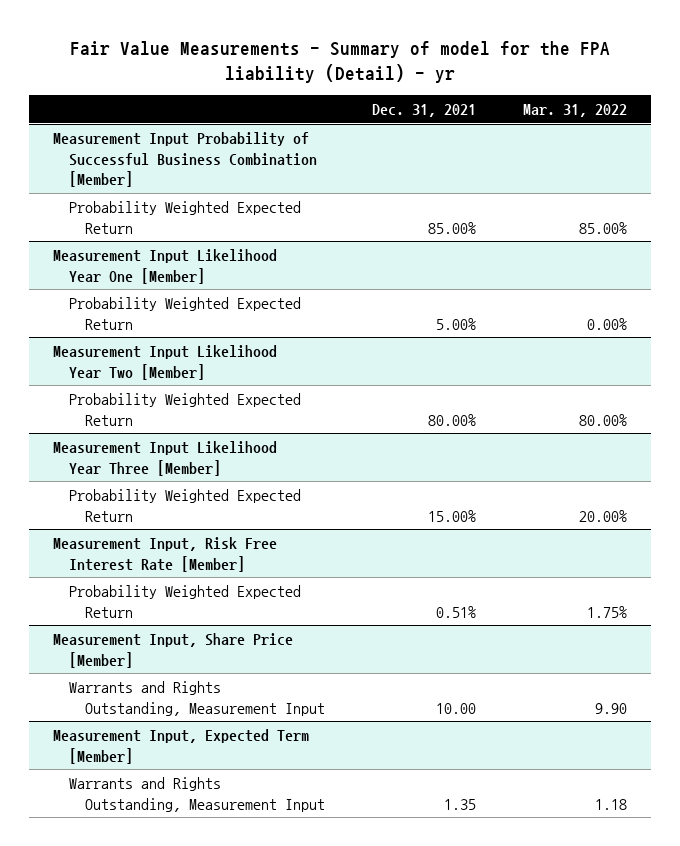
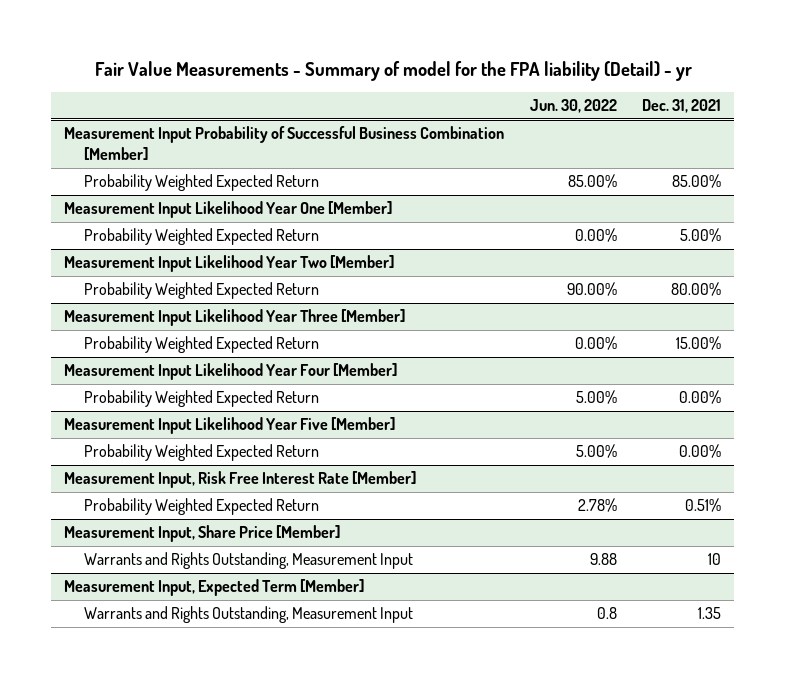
[523,103,628,117] Mar. 31, 2022 -> none
none -> [529,99,617,114] Jun. 30, 2022
none -> [63,363,397,381] Measurement Input Likelihood Year Four [Member]
none -> [83,390,319,408] Probability Weighted Expected Return
none -> [63,417,395,435] Measurement Input Likelihood Year Five [Member]
none -> [83,444,319,462] Probability Weighted Expected Return
[436,702,477,714] 10.00 -> [708,553,722,566] 10

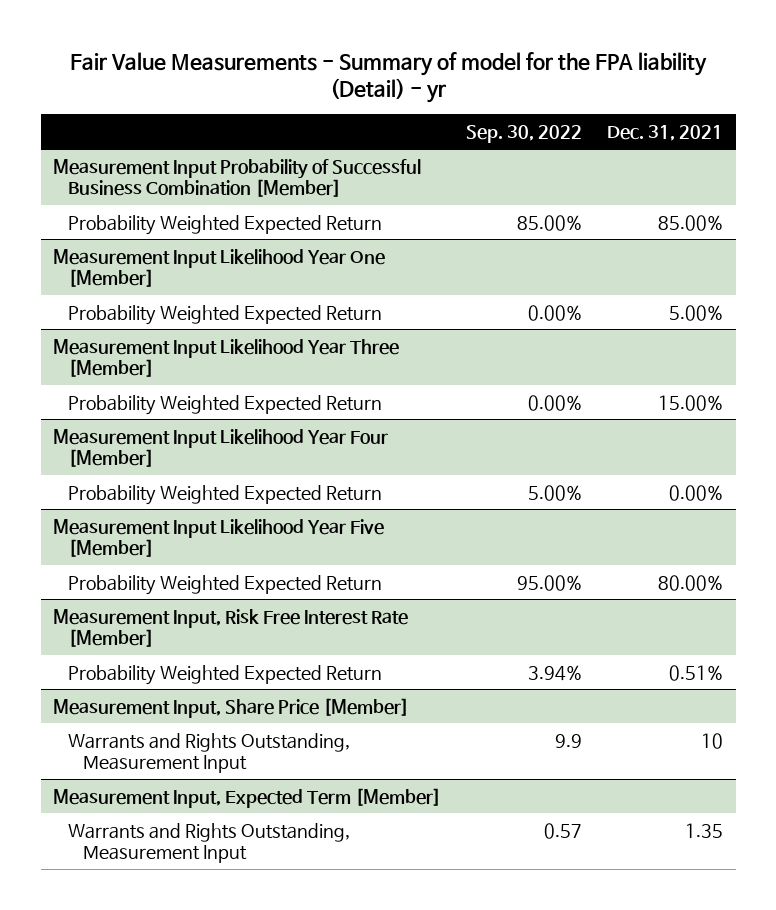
[529,99,617,114] Jun. 30, 2022 -> none
none -> [466,124,583,143] Sep. 30, 2022
[63,255,394,273] Measurement Input Likelihood Year Two [Member] -> none
[83,282,319,300] Probability Weighted Expected Return -> none
[679,444,722,459] 0.00% -> [658,574,724,591] 80.00%

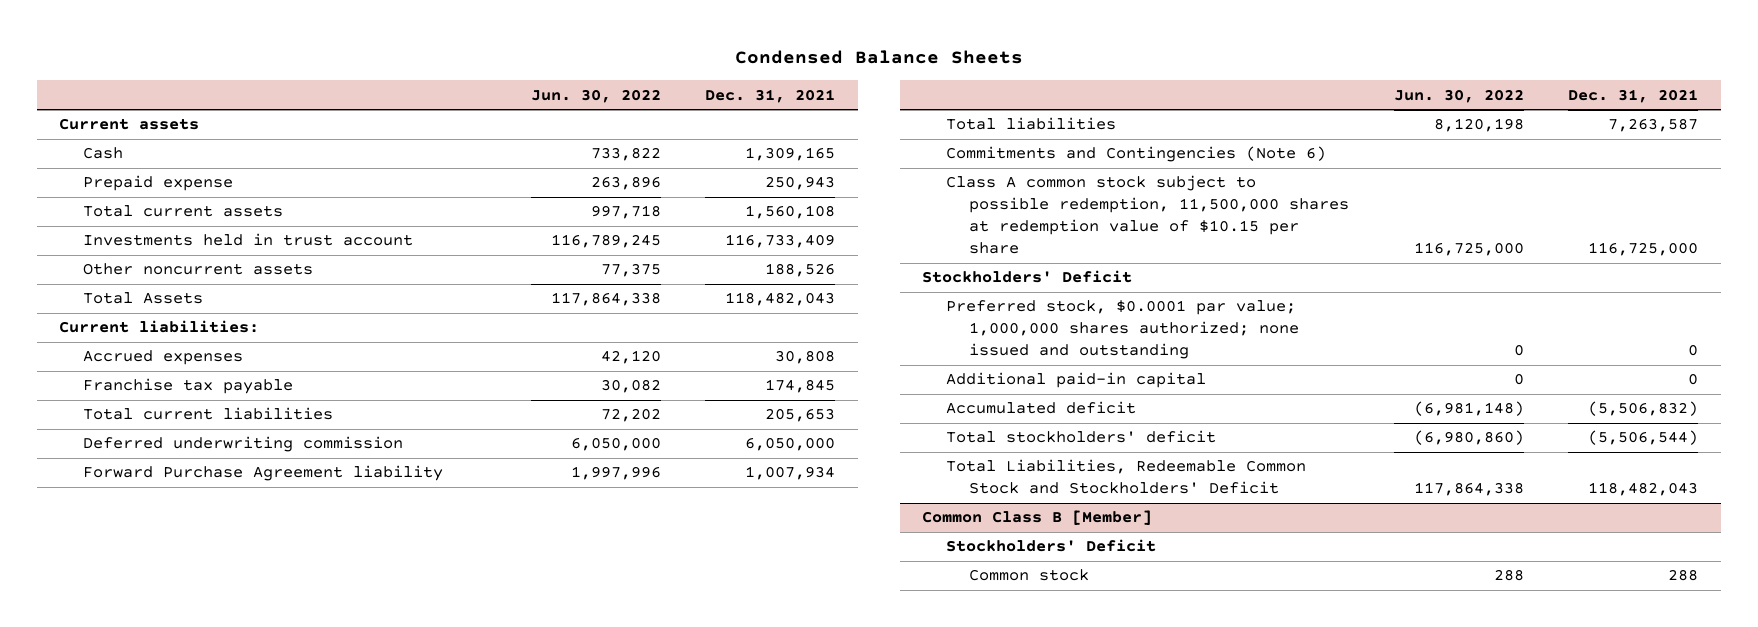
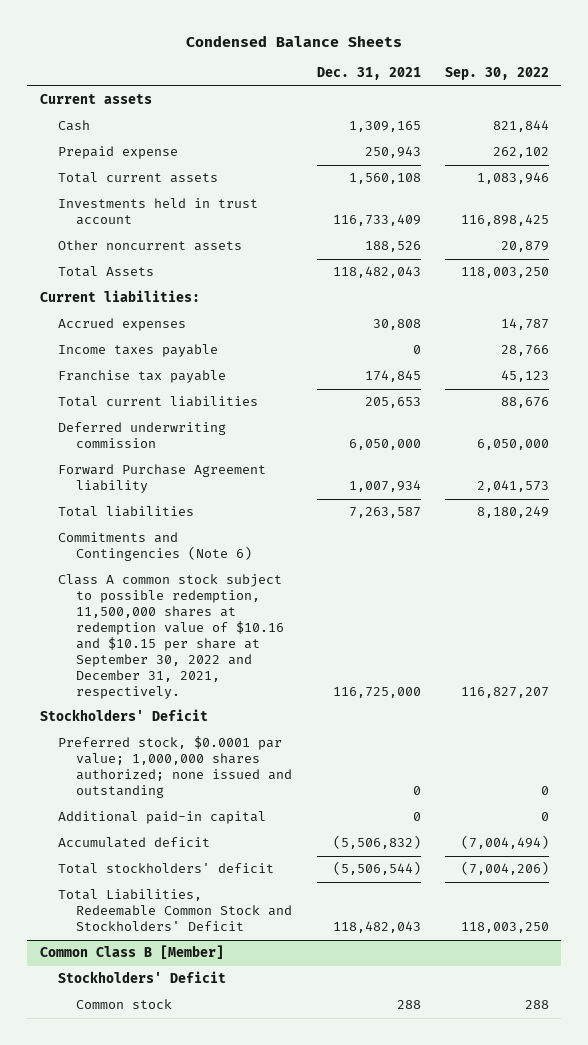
[530,88,661,103] Jun. 30, 2022 -> none
none -> [444,67,549,81] Sep. 30, 2022
none -> [57,344,218,358] Income taxes payable
[945,175,1350,255] Class A common stock subject to possible redemption, 11,500,000 shares at redemption value of $10.15 per share -> [57,574,285,699] Class A common stock subject to possible redemption, 11,500,000 shares at redemption value of $10.16 and $10.15 per share at September 30, 2022 and December 31, 2021, respectively.

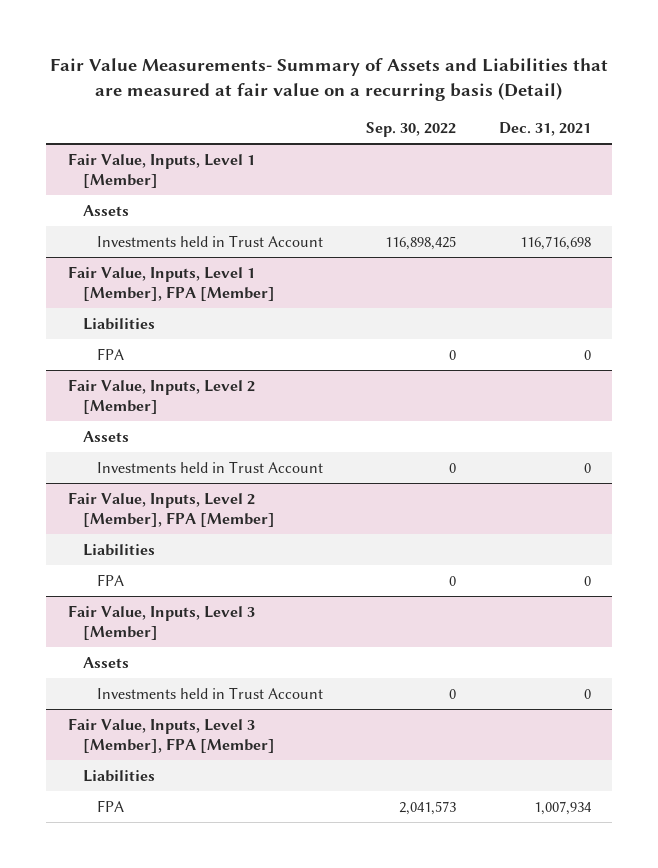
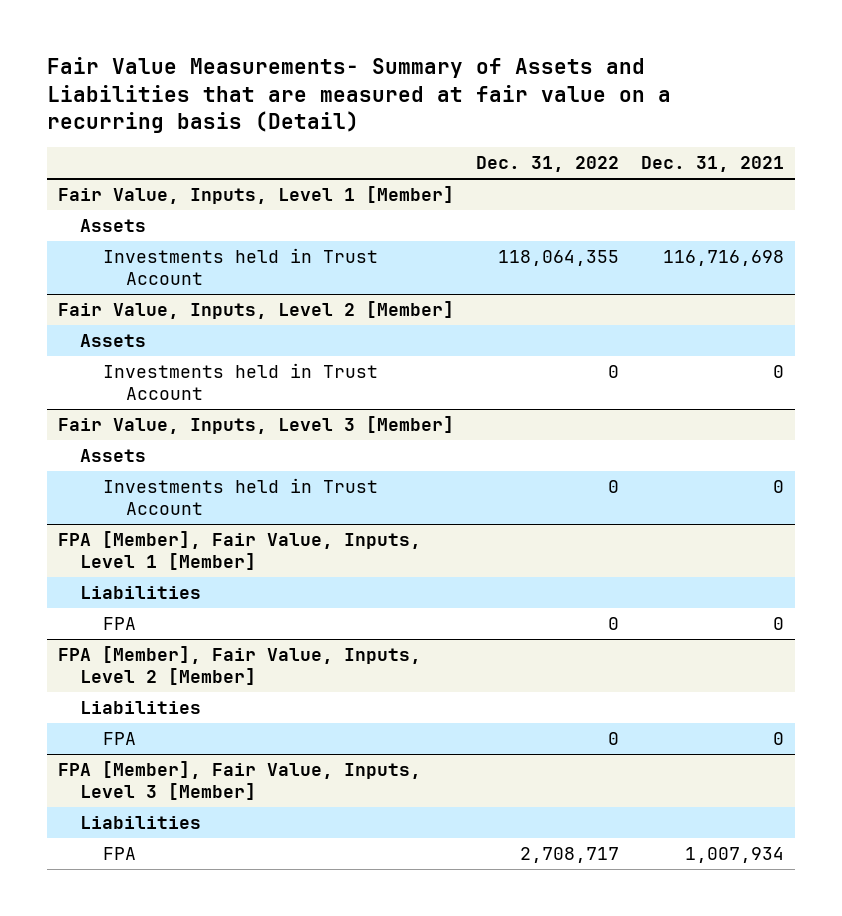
[366,122,457,138] Sep. 30, 2022 -> none
none -> [475,156,619,173] Dec. 31, 2022
[67,265,275,301] Fair Value, Inputs, Level 1 [Member], FPA [Member] -> none
[82,317,155,330] Liabilities -> none
[97,347,125,360] FPA -> none
[67,491,275,527] Fair Value, Inputs, Level 2 [Member], FPA [Member] -> none
[82,543,155,556] Liabilities -> none
[97,573,125,586] FPA -> none
[67,717,275,753] Fair Value, Inputs, Level 3 [Member], FPA [Member] -> [57,530,421,571] FPA [Member], Fair Value, Inputs, Level 1 [Member]
none -> [102,616,136,630] FPA
none -> [57,645,421,686] FPA [Member], Fair Value, Inputs, Level 2 [Member]
none -> [80,700,202,714] Liabilities
none -> [102,731,136,745] FPA
none -> [57,760,421,801] FPA [Member], Fair Value, Inputs, Level 3 [Member]
none -> [80,815,202,829] Liabilities

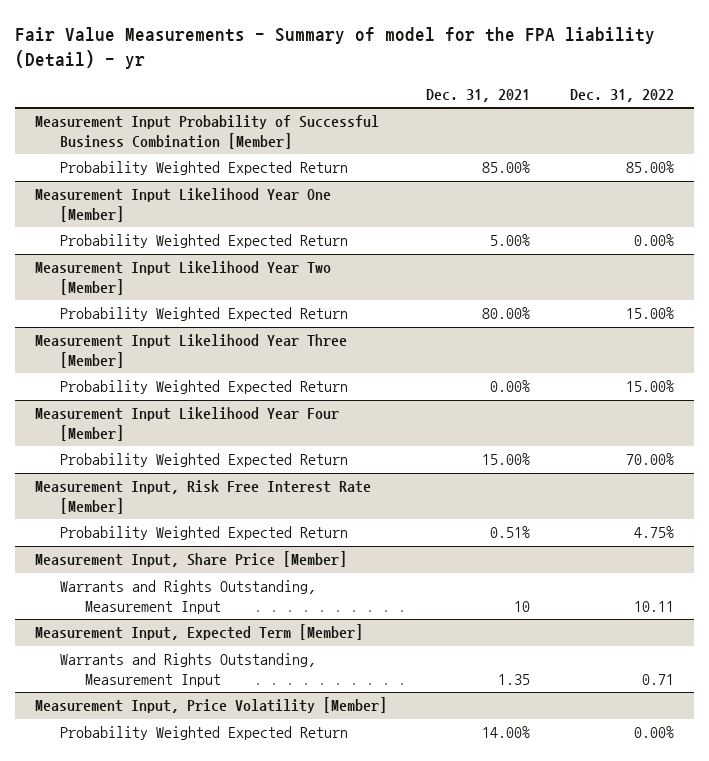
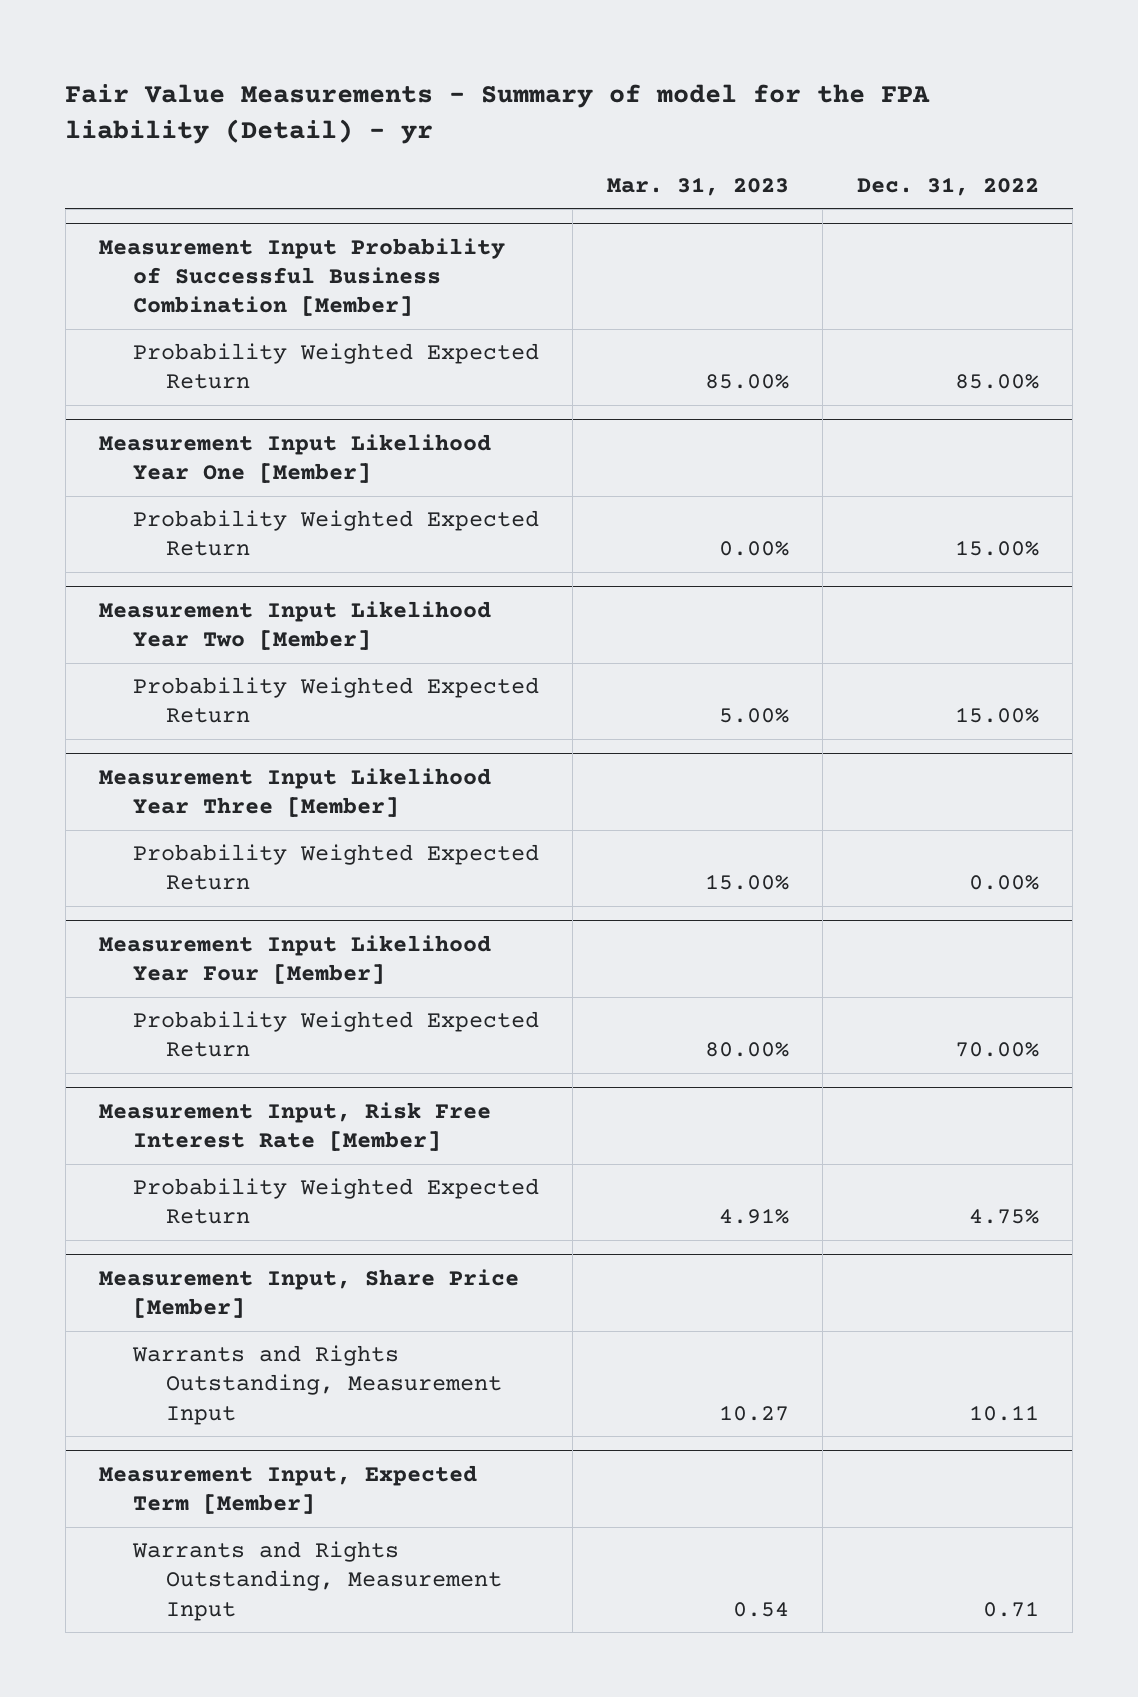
[426,89,531,103] Dec. 31, 2021 -> none
none -> [606,176,789,196] Mar. 31, 2023
[634,234,675,247] 0.00% -> [954,540,1039,557] 15.00%
[626,380,675,393] 15.00% -> [968,875,1039,891] 0.00%
[34,697,387,714] Measurement Input, Price Volatility [Member] -> none
[59,726,348,741] Probability Weighted Expected Return -> none

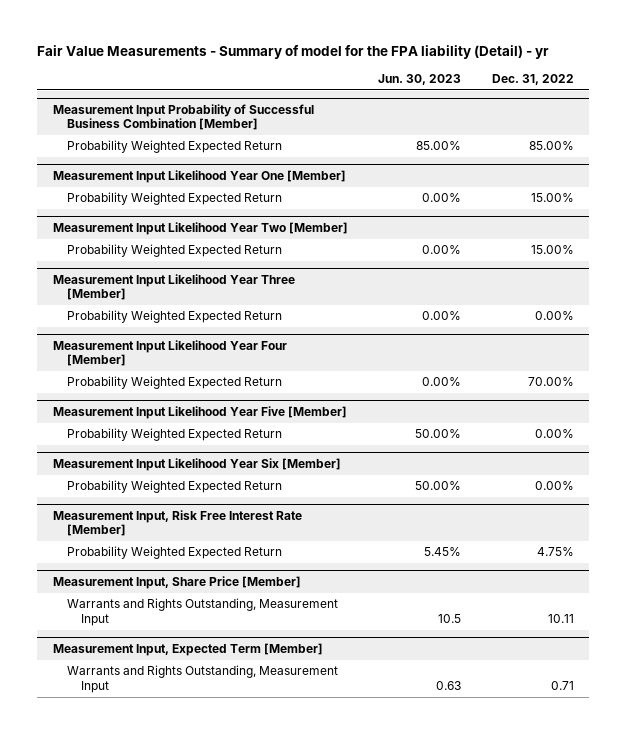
[606,176,789,196] Mar. 31, 2023 -> none
none -> [378,74,462,86] Jun. 30, 2023
none -> [52,405,347,419] Measurement Input Likelihood Year Five [Member]
none -> [67,428,283,442] Probability Weighted Expected Return
none -> [52,457,341,471] Measurement Input Likelihood Year Six [Member]
none -> [67,480,283,494] Probability Weighted Expected Return

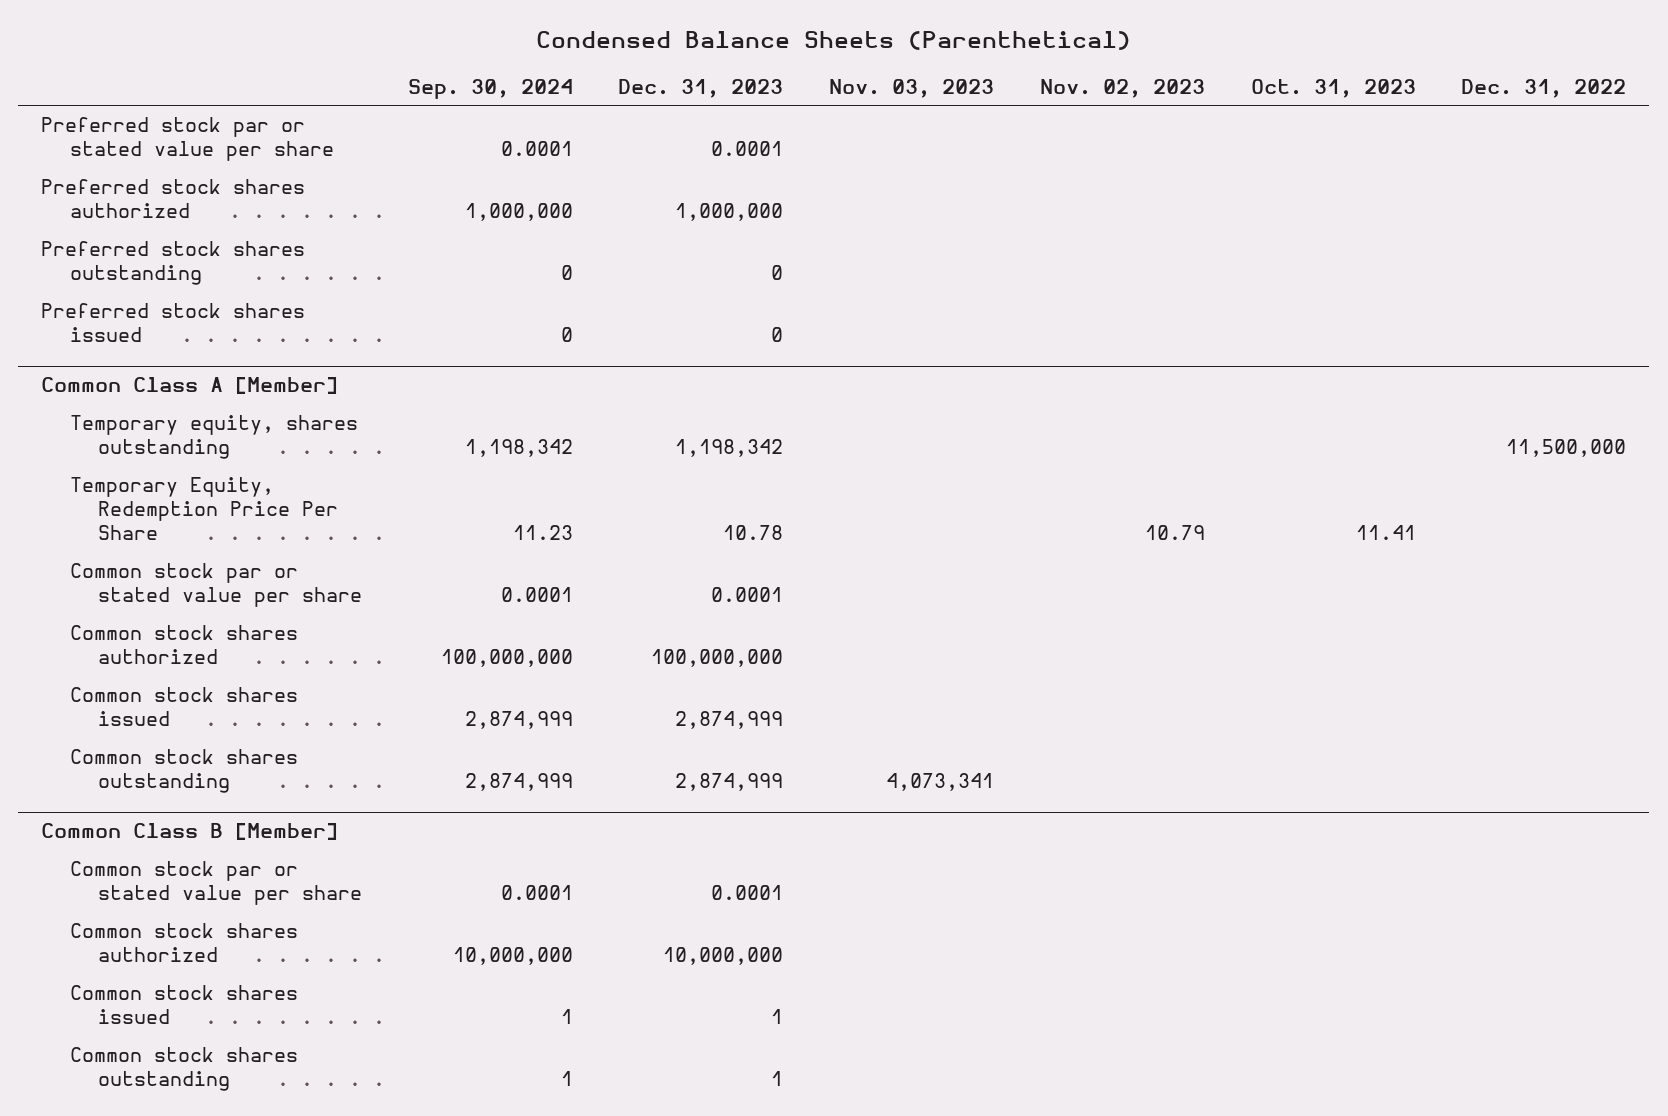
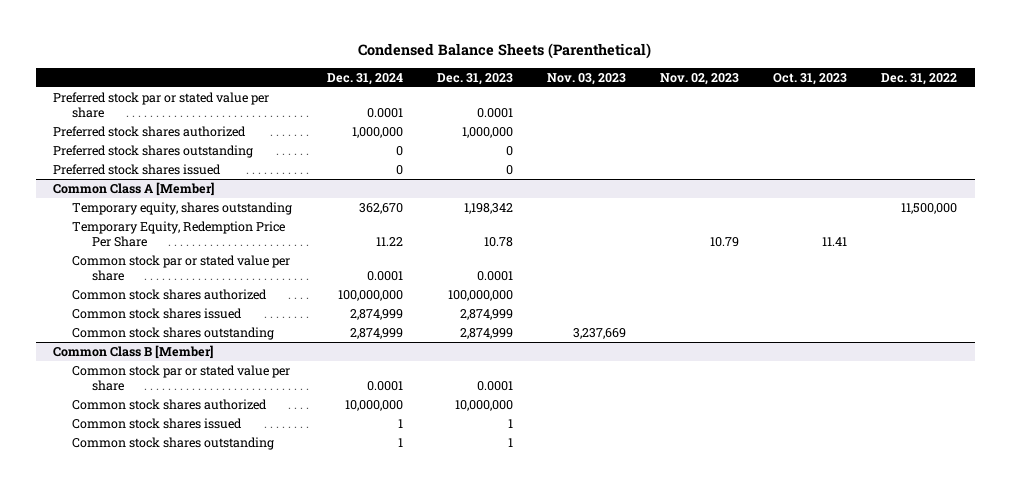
[407,78,573,99] Sep. 30, 2024 -> none
none -> [326,72,403,85] Dec. 31, 2024
[886,773,995,792] 4,073,341 -> [572,328,626,340] 3,237,669

